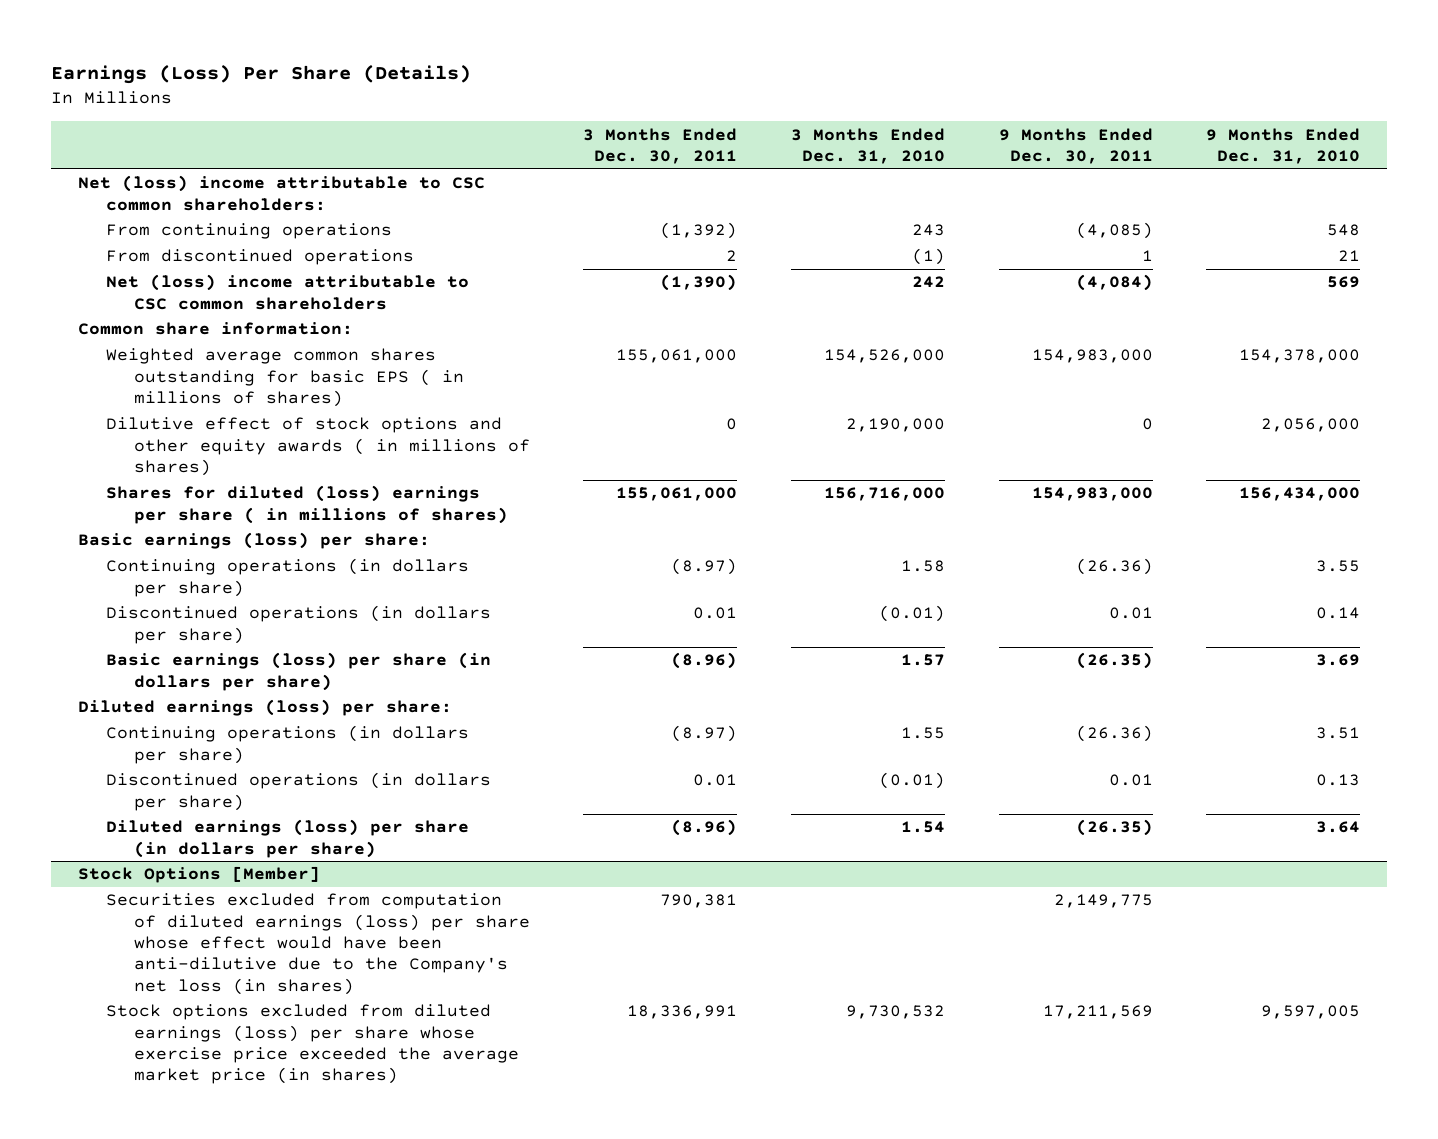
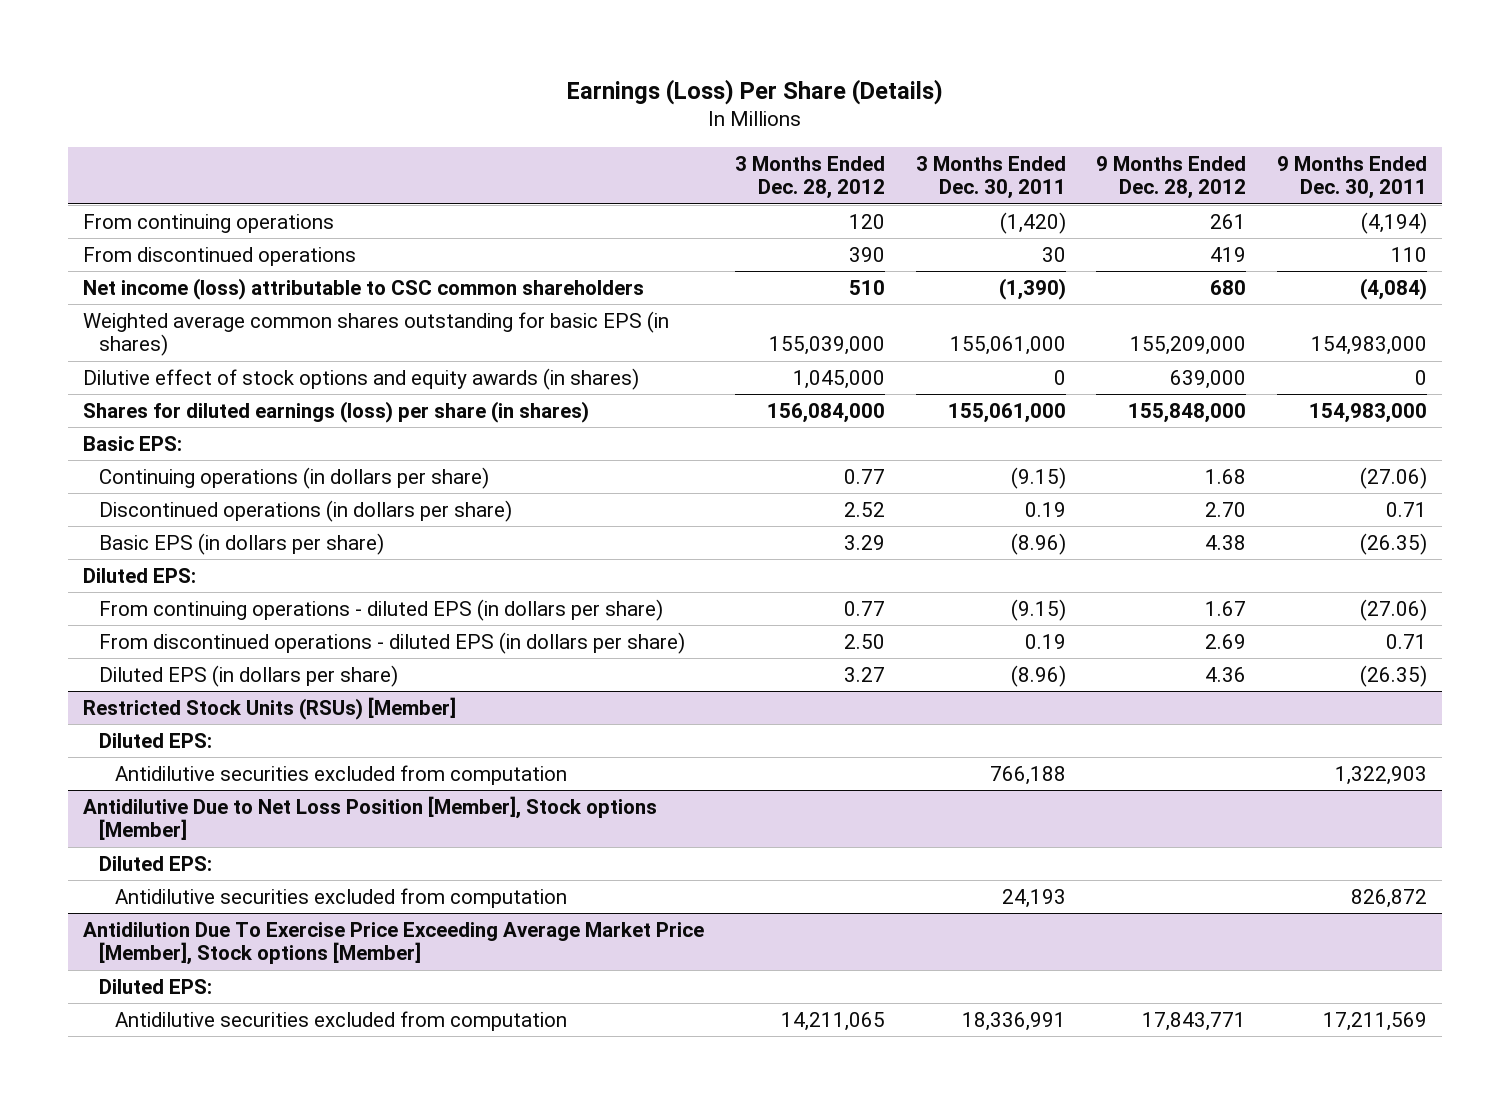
[791,127,946,164] 3 Months Ended Dec. 31, 2010 -> none
[1206,127,1361,164] 9 Months Ended Dec. 31, 2010 -> none
none -> [734,155,885,200] 3 Months Ended Dec. 28, 2012
none -> [1096,155,1247,200] 9 Months Ended Dec. 28, 2012
[78,175,486,211] Net (loss) income attributable to CSC common shareholders: -> none
[78,322,354,336] Common share information: -> none
[78,866,321,884] Stock Options [Member] -> none
[105,893,530,995] Securities excluded from computation of diluted earnings (loss) per share whose effect would have been anti-dilutive due to the Company's net loss (in shares) -> none
[660,222,738,240] (1,392) -> [999,211,1066,234] (1,420)
[1075,222,1153,240] (4,085) -> [1361,211,1428,234] (4,194)
[726,250,738,262] 2 -> [1041,246,1066,262] 30
[1141,250,1153,262] 1 -> [1391,246,1428,262] 110
[105,274,469,310] Net (loss) income attributable to CSC common shareholders -> [82,277,644,300] Net income (loss) attributable to CSC common shareholders
[105,348,464,407] Weighted average common shares outstanding for basic EPS ( in millions of shares) -> [82,310,669,357] Weighted average common shares outstanding for basic EPS (in shares)
[105,417,530,476] Dilutive effect of stock options and other equity awards ( in millions of shares) -> [82,367,639,390] Dilutive effect of stock options and equity awards (in shares)
[105,485,508,524] Shares for diluted (loss) earnings per share ( in millions of shares) -> [82,400,589,423] Shares for diluted earnings (loss) per share (in shares)
[78,532,431,550] Basic earnings (loss) per share: -> [82,435,182,451] Basic EPS:
[671,558,738,576] (8.97) -> [1010,466,1066,489] (9.15)
[1075,558,1153,576] (26.36) -> [1360,466,1428,489] (27.06)
[693,607,738,620] 0.01 -> [1024,501,1066,517] 0.19
[1108,607,1153,620] 0.01 -> [1386,501,1428,517] 0.71
[105,652,491,691] Basic earnings (loss) per share (in dollars per share) -> [99,532,385,555] Basic EPS (in dollars per share)
[78,699,453,717] Diluted earnings (loss) per share: -> [82,567,196,583] Diluted EPS:
[105,725,469,764] Continuing operations (in dollars per share) -> [99,598,664,621] From continuing operations - diluted EPS (in dollars per share)
[671,725,738,743] (8.97) -> [1010,598,1066,621] (9.15)
[1075,725,1153,743] (26.36) -> [1360,598,1428,621] (27.06)
[105,772,491,811] Discontinued operations (in dollars per share) -> [99,631,686,654] From discontinued operations - diluted EPS (in dollars per share)
[693,774,738,787] 0.01 -> [1024,633,1066,649] 0.19
[1108,774,1153,787] 0.01 -> [1386,633,1428,649] 0.71
[105,819,469,858] Diluted earnings (loss) per share (in dollars per share) -> [99,664,399,687] Diluted EPS (in dollars per share)
none -> [82,696,456,720] Restricted Stock Units (RSUs) [Member]
none -> [99,732,213,748] Diluted EPS:
none -> [115,764,568,785] Antidilutive securities excluded from computation
none -> [82,795,657,841] Antidilutive Due to Net Loss Position [Member], Stock options [Member]
none -> [99,855,213,871] Diluted EPS:
none -> [115,887,568,908] Antidilutive securities excluded from computation
none -> [82,921,704,966] Antidilution Due To Exercise Price Exceeding Average Market Price [Member], Stock options [Member]
none -> [99,978,213,994] Diluted EPS:
[105,1004,519,1085] Stock options excluded from diluted earnings (loss) per share whose exercise price exceeded the average market price (in shares) -> [115,1010,568,1031] Antidilutive securities excluded from computation

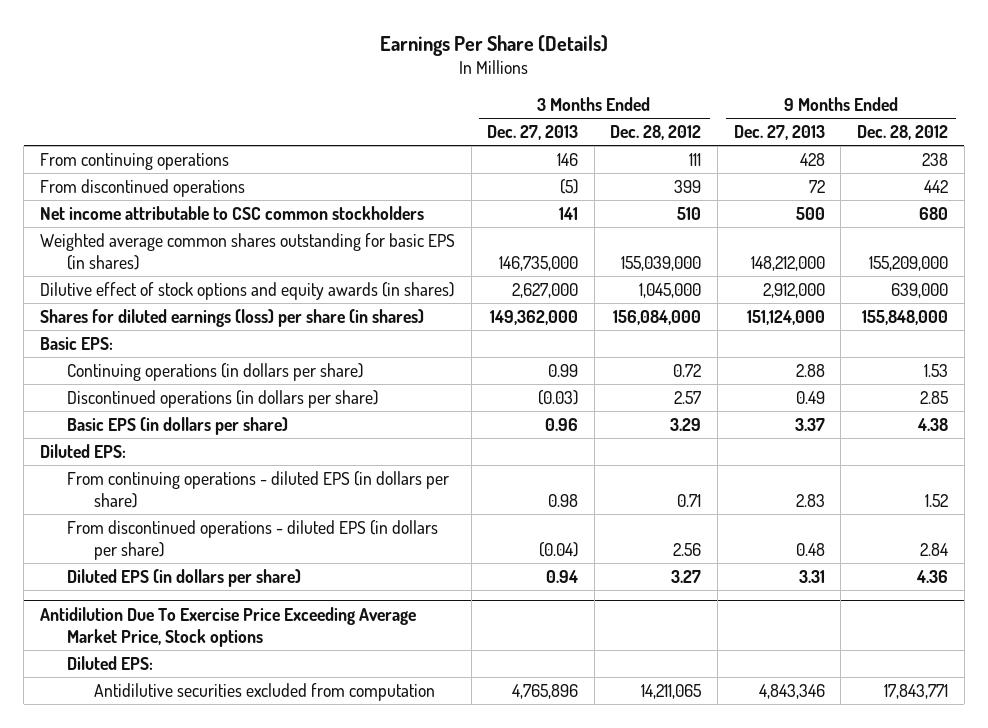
[567,79,944,106] Earnings (Loss) Per Share (Details) -> [379,34,608,56] Earnings Per Share (Details)
[915,155,1066,200] 3 Months Ended Dec. 30, 2011 -> none
[1277,155,1428,200] 9 Months Ended Dec. 30, 2011 -> none
none -> [487,125,579,141] Dec. 27, 2013
none -> [733,125,825,141] Dec. 27, 2013
[848,213,885,229] 120 -> [689,152,702,166] 111
[1210,213,1247,229] 261 -> [921,152,948,166] 238
[848,246,885,262] 390 -> [674,179,702,193] 399
[1210,246,1247,262] 419 -> [923,179,948,193] 442
[82,277,644,300] Net income (loss) attributable to CSC common shareholders -> [39,205,424,220] Net income attributable to CSC common stockholders
[843,468,885,484] 0.77 -> [673,363,702,377] 0.72
[1205,468,1247,484] 1.68 -> [923,363,948,377] 1.53
[843,501,885,517] 2.52 -> [674,390,702,404] 2.57
[1205,501,1247,517] 2.70 -> [919,390,948,404] 2.85
[843,600,885,616] 0.77 -> [677,493,702,507] 0.71
[1205,600,1247,616] 1.67 -> [924,493,948,507] 1.52
[843,633,885,649] 2.50 -> [673,542,702,556] 2.56
[1205,633,1247,649] 2.69 -> [919,542,948,556] 2.84
[82,696,456,720] Restricted Stock Units (RSUs) [Member] -> none
[99,732,213,748] Diluted EPS: -> none
[115,764,568,785] Antidilutive securities excluded from computation -> none
[82,795,657,841] Antidilutive Due to Net Loss Position [Member], Stock options [Member] -> none
[99,855,213,871] Diluted EPS: -> none
[115,887,568,908] Antidilutive securities excluded from computation -> none
[82,921,704,966] Antidilution Due To Exercise Price Exceeding Average Market Price [Member], Stock options [Member] -> [39,606,416,647] Antidilution Due To Exercise Price Exceeding Average Market Price, Stock options

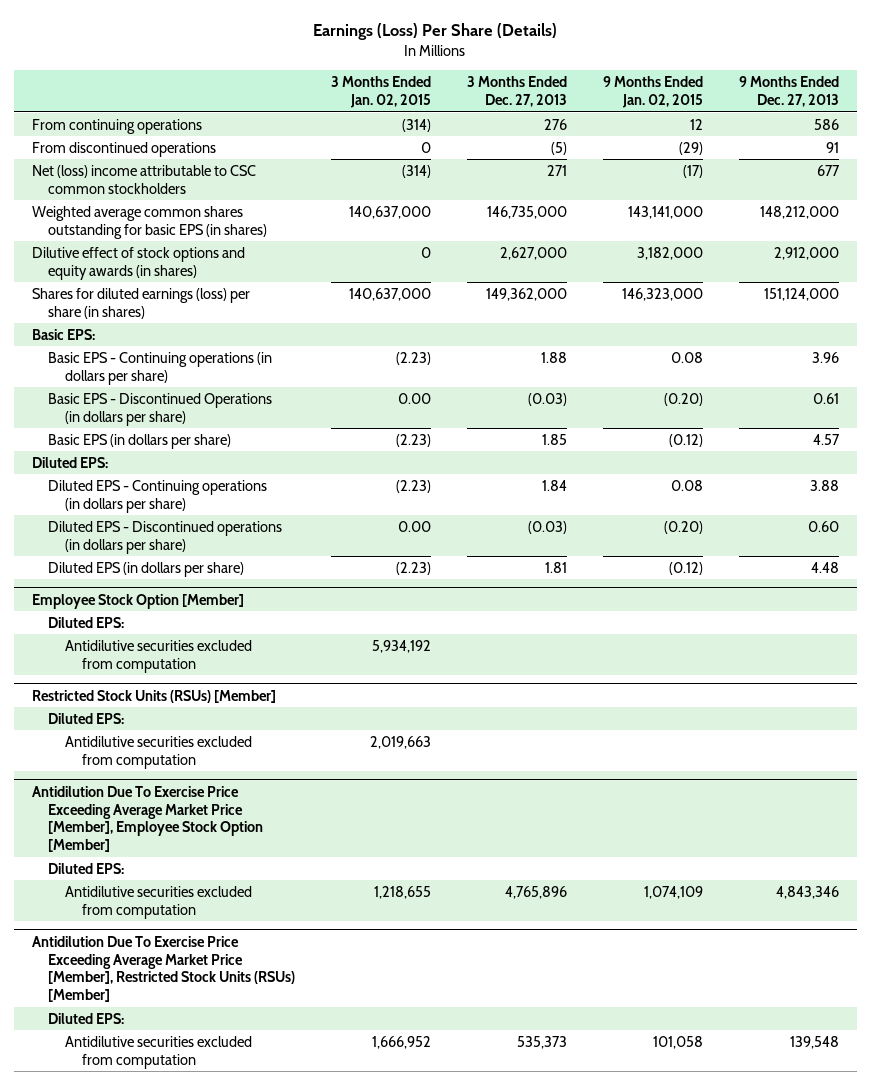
[379,34,608,56] Earnings Per Share (Details) -> [313,23,558,41] Earnings (Loss) Per Share (Details)
[610,125,702,141] Dec. 28, 2012 -> none
[856,125,948,141] Dec. 28, 2012 -> none
none -> [331,76,432,108] 3 Months Ended Jan. 02, 2015
none -> [602,76,703,108] 9 Months Ended Jan. 02, 2015
[557,152,579,166] 146 -> [543,118,567,130] 276
[799,152,825,166] 428 -> [813,118,839,130] 586
[808,179,825,193] 72 -> [825,141,839,153] 91
[39,205,424,220] Net income attributable to CSC common stockholders -> [31,164,256,194] Net (loss) income attributable to CSC common stockholders
[559,206,579,220] 141 -> [546,164,567,176] 271
[795,206,825,220] 500 -> [816,164,840,176] 677
[66,362,363,381] Continuing operations (in dollars per share) -> [48,351,273,385] Basic EPS - Continuing operations (in dollars per share)
[548,363,579,377] 0.99 -> [540,351,567,363] 1.88
[795,363,825,377] 2.88 -> [811,351,839,363] 3.96
[66,389,378,408] Discontinued operations (in dollars per share) -> [48,392,273,426] Basic EPS - Discontinued Operations (in dollars per share)
[795,390,825,404] 0.49 -> [812,392,839,404] 0.61
[545,417,579,431] 0.96 -> [541,433,567,445] 1.85
[794,417,825,431] 3.37 -> [812,433,840,445] 4.57
[39,606,416,647] Antidilution Due To Exercise Price Exceeding Average Market Price, Stock options -> none
[66,470,449,508] From continuing operations - diluted EPS (in dollars per share) -> [48,479,268,513] Diluted EPS - Continuing operations (in dollars per share)
[548,493,579,507] 0.98 -> [541,479,567,491] 1.84
[795,493,825,507] 2.83 -> [809,479,839,491] 3.88
[66,519,438,560] From discontinued operations - diluted EPS (in dollars per share) -> [48,520,283,554] Diluted EPS - Discontinued operations (in dollars per share)
[539,541,579,557] (0.04) -> [527,520,567,534] (0.03)
[795,542,825,556] 0.48 -> [807,520,839,532] 0.60
[546,569,579,583] 0.94 -> [544,561,567,573] 1.81
[798,569,825,583] 3.31 -> [810,561,839,573] 4.48
none -> [31,593,244,609] Employee Stock Option [Member]
none -> [64,639,252,673] Antidilutive securities excluded from computation
none -> [31,689,276,703] Restricted Stock Units (RSUs) [Member]
none -> [48,712,125,724] Diluted EPS:
none -> [64,735,252,769] Antidilutive securities excluded from computation
none -> [31,785,264,853] Antidilution Due To Exercise Price Exceeding Average Market Price [Member], Employee Stock Option [Member]
none -> [48,862,125,874] Diluted EPS:
none -> [31,935,296,1003] Antidilution Due To Exercise Price Exceeding Average Market Price [Member], Restricted Stock Units (RSUs) [Member]
none -> [48,1012,125,1024] Diluted EPS:
none -> [64,1035,252,1069] Antidilutive securities excluded from computation

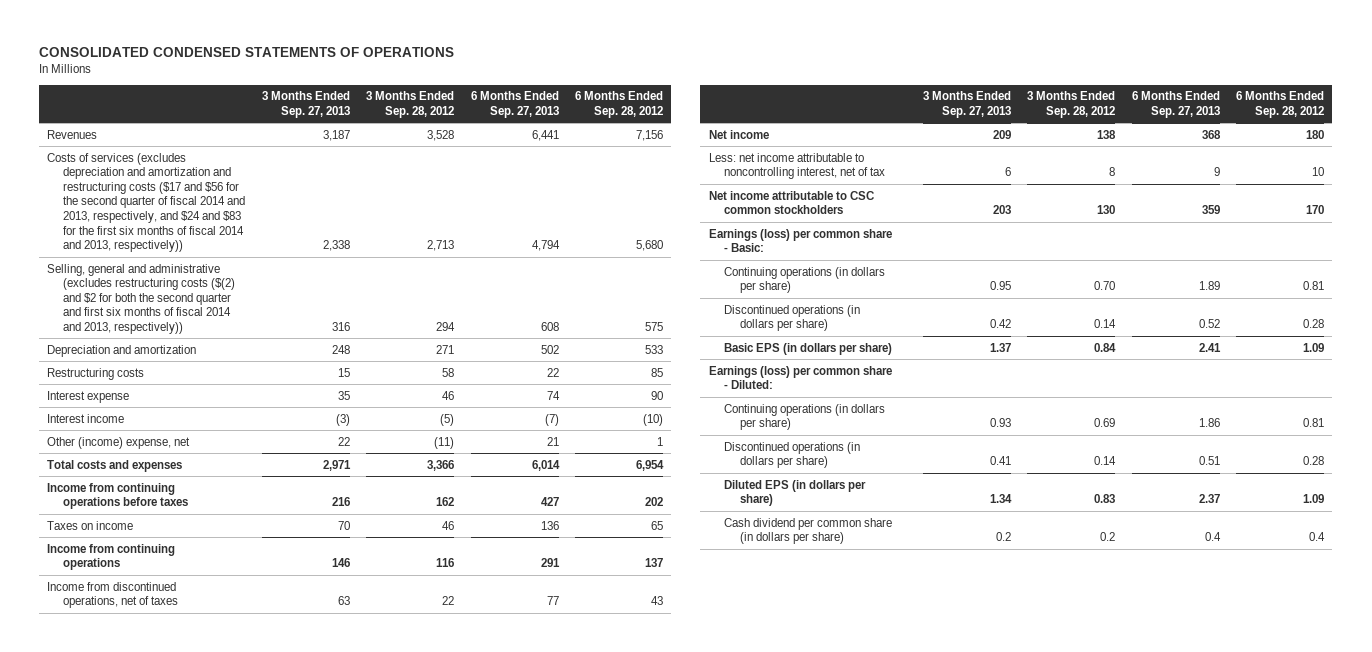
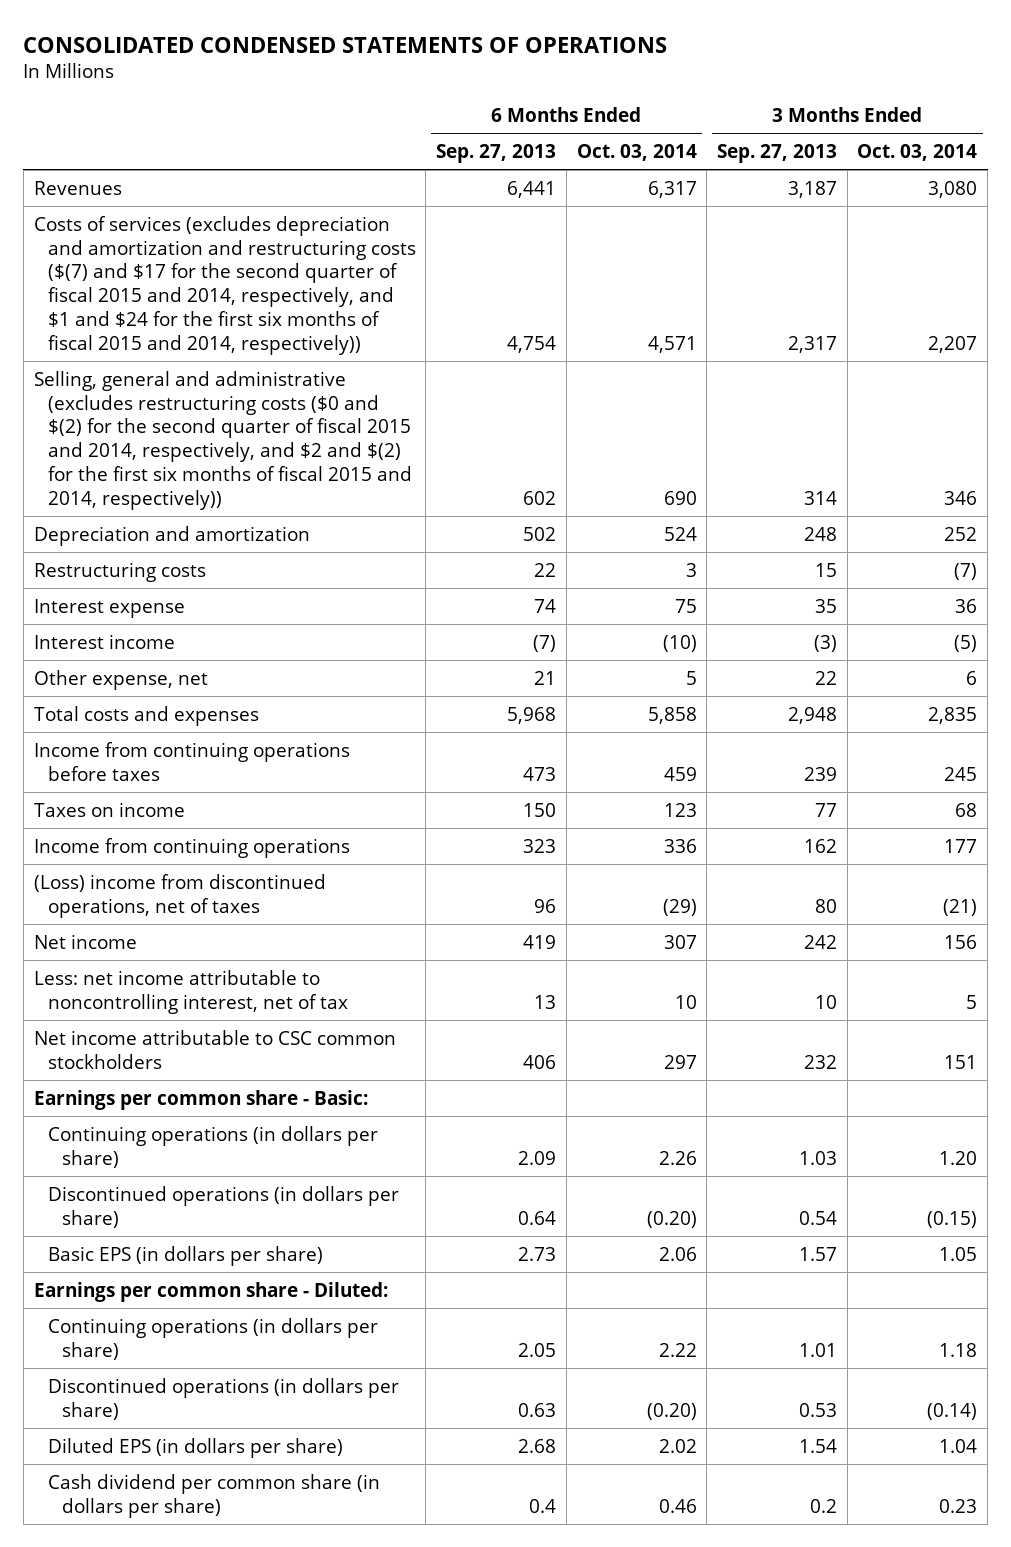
[366,91,455,119] 3 Months Ended Sep. 28, 2012 -> none
[574,91,663,119] 6 Months Ended Sep. 28, 2012 -> none
none -> [576,143,697,161] Oct. 03, 2014
none -> [857,143,978,161] Oct. 03, 2014
[47,152,246,253] Costs of services (excludes depreciation and amortization and restructuring costs ($17 and $56 for the second quarter of fiscal 2014 and 2013, respectively, and $24 and $83 for the first six months of fiscal 2014 and 2013, respectively)) -> [33,215,416,355] Costs of services (excludes depreciation and amortization and restructuring costs ($(7) and $17 for the second quarter of fiscal 2015 and 2014, respectively, and $1 and $24 for the first six months of fiscal 2015 and 2014, respectively))
[322,240,350,252] 2,338 -> [787,335,837,353] 2,317
[531,240,560,252] 4,794 -> [507,335,557,353] 4,754
[47,263,236,334] Selling, general and administrative (excludes restructuring costs ($(2) and $2 for both the second quarter and first six months of fiscal 2014 and 2013, respectively)) -> [33,370,412,510] Selling, general and administrative (excludes restructuring costs ($0 and $(2) for the second quarter of fiscal 2015 and 2014, respectively, and $2 and $(2) for the first six months of fiscal 2015 and 2014, respectively))
[331,321,350,331] 316 -> [803,490,837,505] 314
[540,321,559,331] 608 -> [523,490,557,505] 602
[47,436,191,449] Other (income) expense, net -> [33,669,208,690] Other expense, net
[322,459,351,471] 2,971 -> [787,706,837,724] 2,948
[531,459,560,471] 6,014 -> [507,706,557,724] 5,968
[331,497,350,507] 216 -> [803,766,837,781] 239
[540,497,559,507] 427 -> [523,766,557,781] 473
[337,520,350,530] 70 -> [814,802,837,817] 77
[540,520,559,530] 136 -> [523,802,557,817] 150
[331,558,350,568] 146 -> [803,838,837,853] 162
[540,558,560,568] 291 -> [523,838,557,853] 323
[47,581,179,609] Income from discontinued operations, net of taxes -> [33,873,326,918] (Loss) income from discontinued operations, net of taxes
[337,596,350,606] 63 -> [814,898,837,913] 80
[546,596,559,606] 77 -> [534,898,557,913] 96
[992,129,1011,139] 209 -> [803,934,837,949] 242
[1201,129,1221,139] 368 -> [523,934,557,949] 419
[1004,167,1011,177] 6 -> [814,994,837,1009] 10
[1213,167,1220,177] 9 -> [534,994,557,1009] 13
[992,205,1011,215] 203 -> [803,1054,837,1069] 232
[1201,205,1220,215] 359 -> [523,1054,557,1069] 406
[708,228,892,253] Earnings (loss) per common share - Basic: -> [33,1089,368,1110] Earnings per common share - Basic:
[989,281,1011,291] 0.95 -> [798,1150,837,1165] 1.03
[1198,281,1220,291] 1.89 -> [518,1150,557,1165] 2.09
[989,319,1011,329] 0.42 -> [798,1210,837,1225] 0.54
[1198,319,1220,329] 0.52 -> [518,1210,557,1225] 0.64
[989,342,1011,352] 1.37 -> [798,1246,837,1261] 1.57
[1198,342,1221,352] 2.41 -> [518,1246,557,1261] 2.73
[708,365,892,390] Earnings (loss) per common share - Diluted: -> [33,1281,388,1302] Earnings per common share - Diluted:
[989,418,1011,428] 0.93 -> [798,1342,837,1357] 1.01
[1198,418,1220,428] 1.86 -> [518,1342,557,1357] 2.05
[989,456,1011,466] 0.41 -> [798,1402,837,1417] 0.53
[1198,456,1220,466] 0.51 -> [518,1402,557,1417] 0.63
[989,494,1012,504] 1.34 -> [798,1438,837,1453] 1.54
[1198,494,1220,504] 2.37 -> [518,1438,557,1453] 2.68

